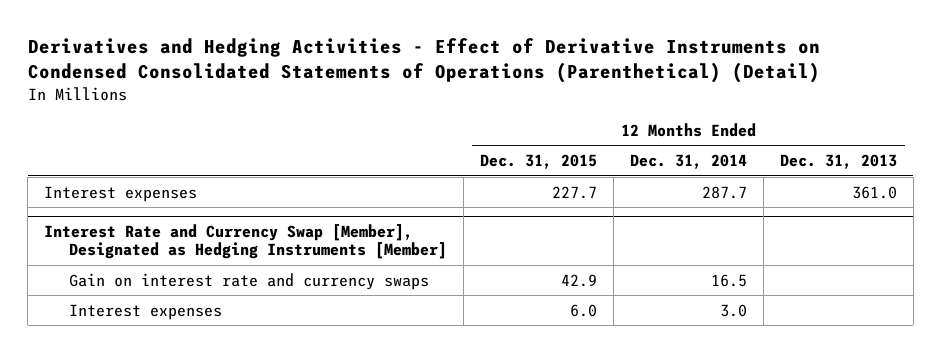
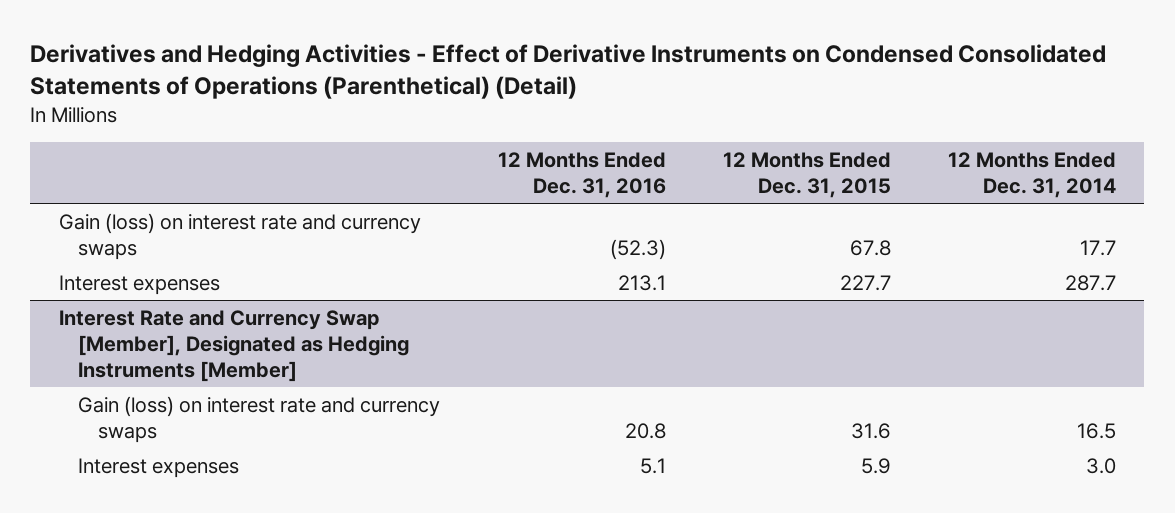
[779,154,897,170] Dec. 31, 2013 -> none
none -> [497,152,666,199] 12 Months Ended Dec. 31, 2016
none -> [58,212,421,260] Gain (loss) on interest rate and currency swaps
[69,272,430,290] Gain on interest rate and currency swaps -> [78,395,441,443] Gain (loss) on interest rate and currency swaps
[561,273,598,287] 42.9 -> [850,422,891,439] 31.6
[570,303,598,317] 6.0 -> [860,457,891,474] 5.9

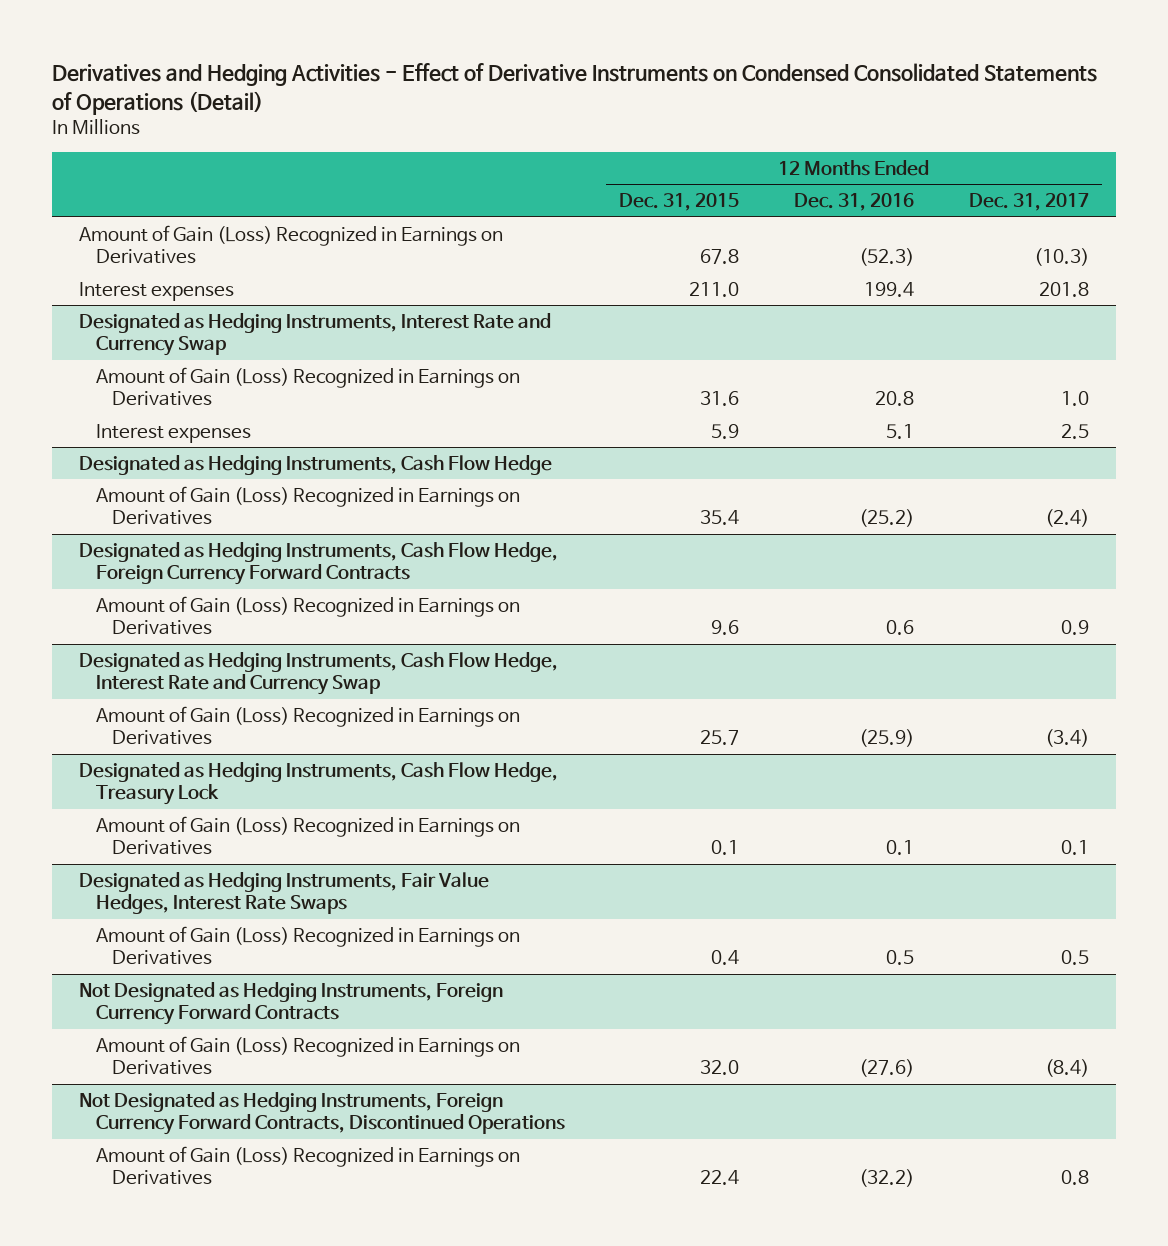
[30,44,1107,100] Derivatives and Hedging Activities - Effect of Derivative Instruments on Condensed Consolidated Statements of Operations (Parenthetical) (Detail) -> [51,63,1097,115] Derivatives and Hedging Activities - Effect of Derivative Instruments on Condensed Consolidated Statements of Operations (Detail)
[947,152,1116,199] 12 Months Ended Dec. 31, 2014 -> none
none -> [968,193,1089,212] Dec. 31, 2017
[58,212,421,260] Gain (loss) on interest rate and currency swaps -> [79,224,504,265] Amount of Gain (Loss) Recognized in Earnings on Derivatives
[617,274,666,291] 213.1 -> [864,281,915,297] 199.4
[839,274,891,291] 227.7 -> [689,281,740,297] 211.0
[58,309,410,382] Interest Rate and Currency Swap [Member], Designated as Hedging Instruments [Member] -> [79,312,552,357] Designated as Hedging Instruments, Interest Rate and Currency Swap
[78,395,441,443] Gain (loss) on interest rate and currency swaps -> [95,366,520,407] Amount of Gain (Loss) Recognized in Earnings on Derivatives
none -> [79,454,553,475] Designated as Hedging Instruments, Cash Flow Hedge
none -> [95,485,520,526] Amount of Gain (Loss) Recognized in Earnings on Derivatives
none -> [79,541,559,586] Designated as Hedging Instruments, Cash Flow Hedge, Foreign Currency Forward Contracts
none -> [95,595,520,636] Amount of Gain (Loss) Recognized in Earnings on Derivatives
none -> [79,651,559,696] Designated as Hedging Instruments, Cash Flow Hedge, Interest Rate and Currency Swap
none -> [95,705,520,746] Amount of Gain (Loss) Recognized in Earnings on Derivatives
none -> [79,761,559,806] Designated as Hedging Instruments, Cash Flow Hedge, Treasury Lock
none -> [95,815,520,856] Amount of Gain (Loss) Recognized in Earnings on Derivatives
none -> [79,871,490,915] Designated as Hedging Instruments, Fair Value Hedges, Interest Rate Swaps
none -> [95,925,520,966] Amount of Gain (Loss) Recognized in Earnings on Derivatives
none -> [79,981,504,1026] Not Designated as Hedging Instruments, Foreign Currency Forward Contracts
none -> [95,1035,520,1076] Amount of Gain (Loss) Recognized in Earnings on Derivatives
none -> [79,1091,565,1136] Not Designated as Hedging Instruments, Foreign Currency Forward Contracts, Discontinued Operations
none -> [95,1145,520,1186] Amount of Gain (Loss) Recognized in Earnings on Derivatives

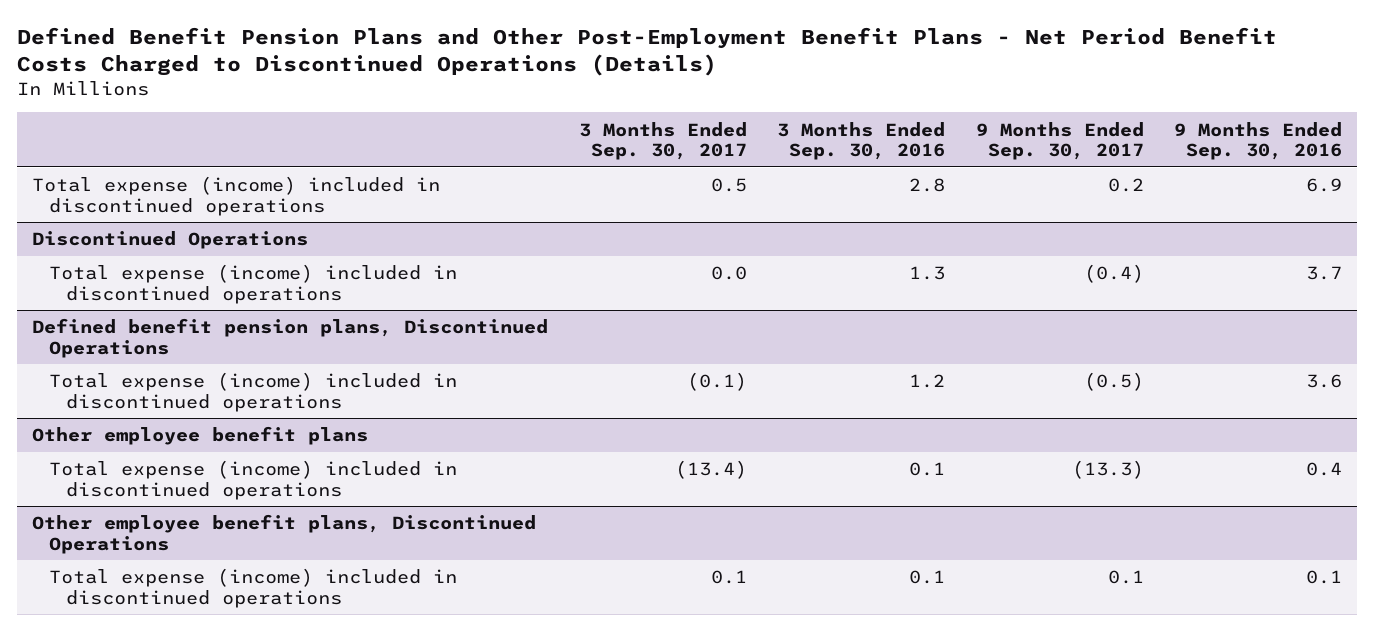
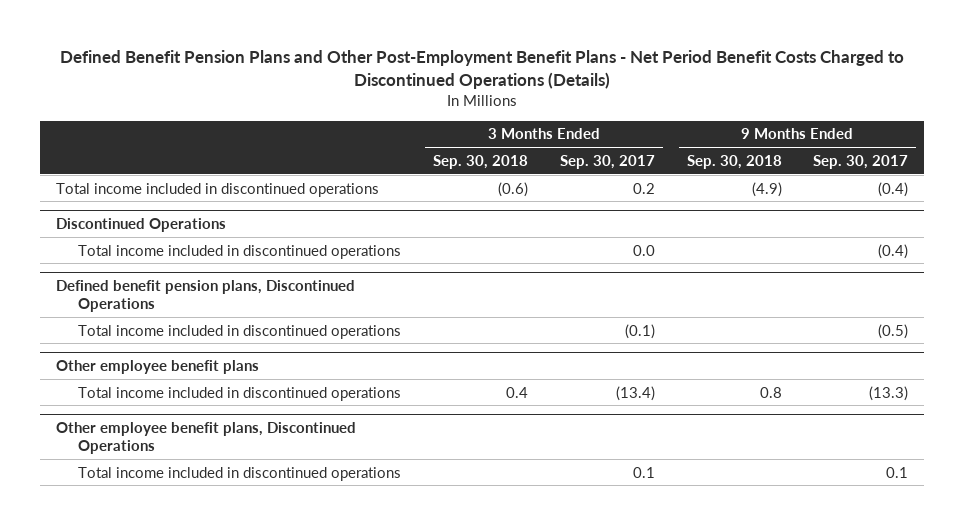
[777,121,946,161] 3 Months Ended Sep. 30, 2016 -> none
[1174,121,1343,161] 9 Months Ended Sep. 30, 2016 -> none
none -> [433,154,529,169] Sep. 30, 2018
none -> [686,154,782,169] Sep. 30, 2018
[32,176,441,216] Total expense (income) included in discontinued operations -> [55,182,379,197] Total income included in discontinued operations
[710,178,747,193] 0.5 -> [632,182,655,194] 0.2
[1107,178,1144,193] 0.2 -> [878,181,909,197] (0.4)
[49,264,458,304] Total expense (income) included in discontinued operations -> [78,244,402,259] Total income included in discontinued operations
[49,372,458,412] Total expense (income) included in discontinued operations -> [78,324,402,339] Total income included in discontinued operations
[49,460,458,500] Total expense (income) included in discontinued operations -> [78,386,402,401] Total income included in discontinued operations
[49,568,458,608] Total expense (income) included in discontinued operations -> [78,466,402,481] Total income included in discontinued operations

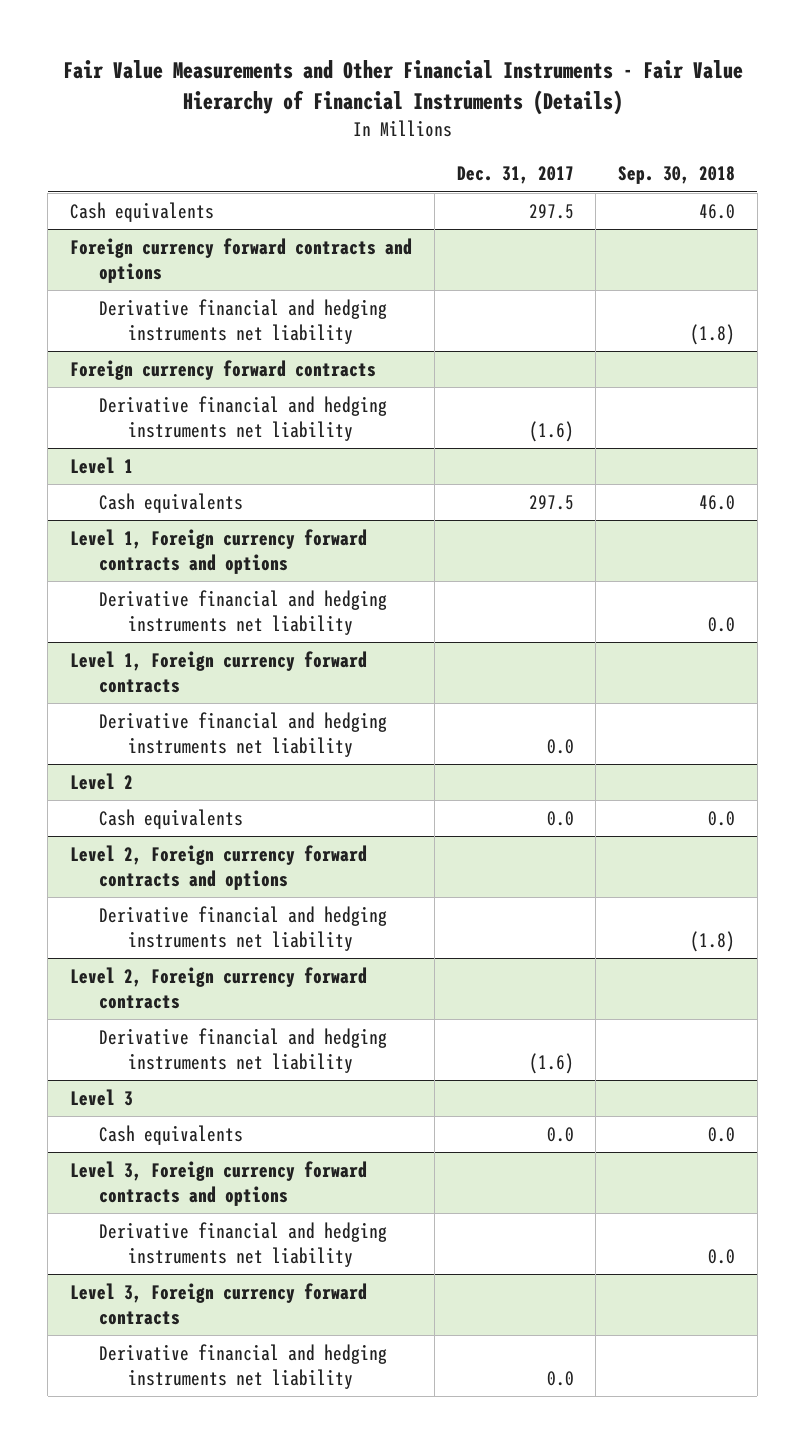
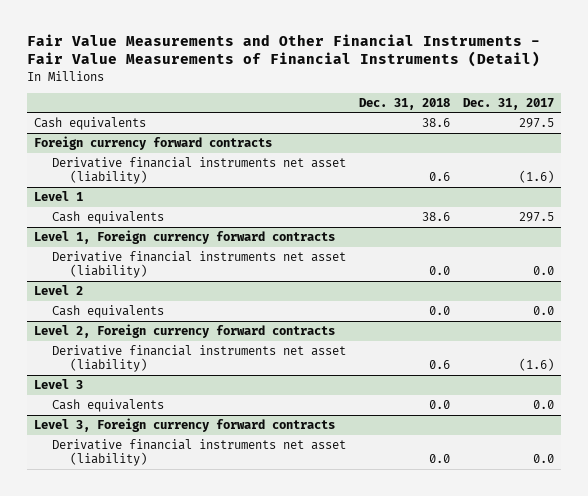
[62,60,743,116] Fair Value Measurements and Other Financial Instruments - Fair Value Hierarchy of Financial Instruments (Details) -> [27,33,541,68] Fair Value Measurements and Other Financial Instruments - Fair Value Measurements of Financial Instruments (Detail)
[618,166,736,185] Sep. 30, 2018 -> none
none -> [358,97,450,110] Dec. 31, 2018
[70,237,413,283] Foreign currency forward contracts and options -> none
[98,298,387,344] Derivative financial and hedging instruments net liability -> none
[98,395,387,441] Derivative financial and hedging instruments net liability -> [51,157,346,185] Derivative financial instruments net asset (liability)
[70,528,368,574] Level 1, Foreign currency forward contracts and options -> none
[98,589,387,635] Derivative financial and hedging instruments net liability -> none
[98,711,387,757] Derivative financial and hedging instruments net liability -> [51,251,346,279] Derivative financial instruments net asset (liability)
[70,844,368,890] Level 2, Foreign currency forward contracts and options -> none
[98,905,387,951] Derivative financial and hedging instruments net liability -> none
[98,1027,387,1073] Derivative financial and hedging instruments net liability -> [51,345,346,373] Derivative financial instruments net asset (liability)
[70,1160,368,1206] Level 3, Foreign currency forward contracts and options -> none
[98,1221,387,1267] Derivative financial and hedging instruments net liability -> none
[98,1343,387,1389] Derivative financial and hedging instruments net liability -> [51,439,346,467] Derivative financial instruments net asset (liability)

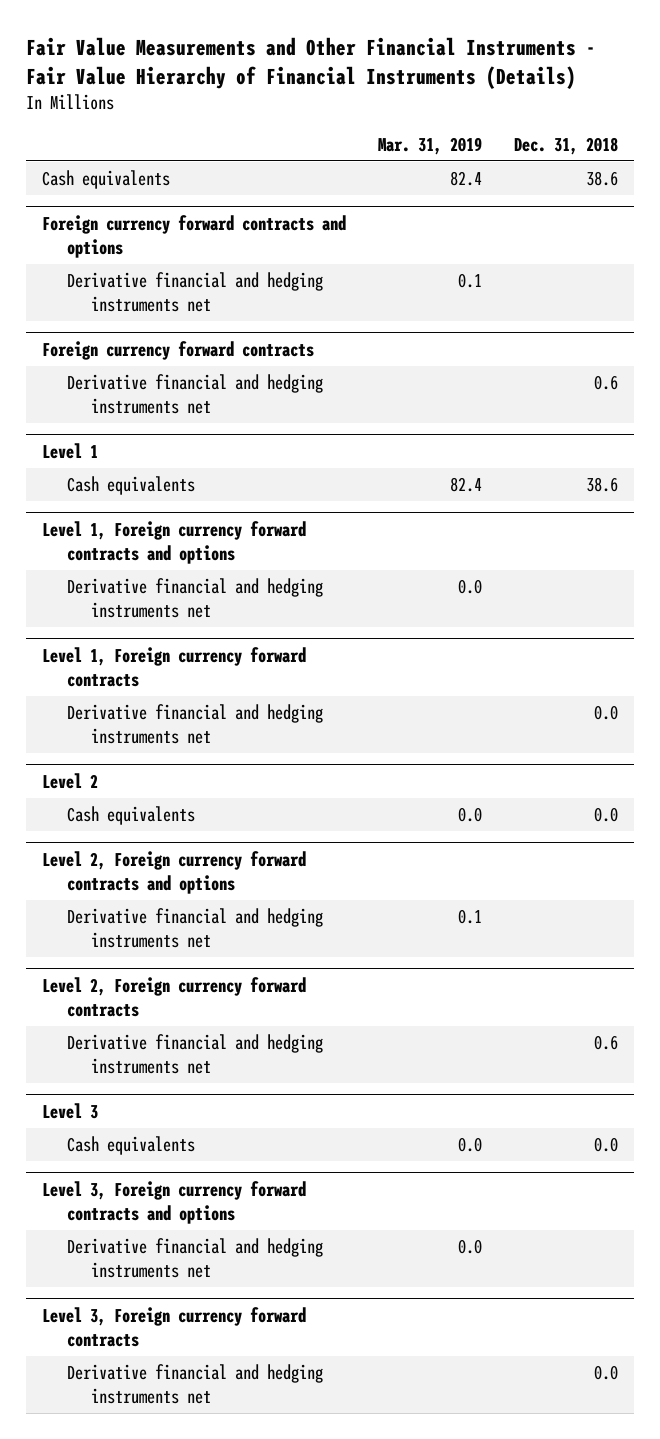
[27,33,541,68] Fair Value Measurements and Other Financial Instruments - Fair Value Measurements of Financial Instruments (Detail) -> [25,36,596,89] Fair Value Measurements and Other Financial Instruments - Fair Value Hierarchy of Financial Instruments (Details)
[463,97,555,110] Dec. 31, 2017 -> none
none -> [377,136,482,155] Mar. 31, 2019
none -> [41,215,346,258] Foreign currency forward contracts and options
none -> [66,272,323,312] Derivative financial and hedging instruments net
[51,157,346,185] Derivative financial instruments net asset (liability) -> [66,374,323,414] Derivative financial and hedging instruments net
none -> [41,521,306,564] Level 1, Foreign currency forward contracts and options
none -> [66,578,323,618] Derivative financial and hedging instruments net
[51,251,346,279] Derivative financial instruments net asset (liability) -> [66,704,323,744] Derivative financial and hedging instruments net
none -> [41,851,306,894] Level 2, Foreign currency forward contracts and options
none -> [66,908,323,948] Derivative financial and hedging instruments net
[51,345,346,373] Derivative financial instruments net asset (liability) -> [66,1034,323,1074] Derivative financial and hedging instruments net
none -> [41,1181,306,1224] Level 3, Foreign currency forward contracts and options
none -> [66,1238,323,1278] Derivative financial and hedging instruments net
[51,439,346,467] Derivative financial instruments net asset (liability) -> [66,1364,323,1404] Derivative financial and hedging instruments net

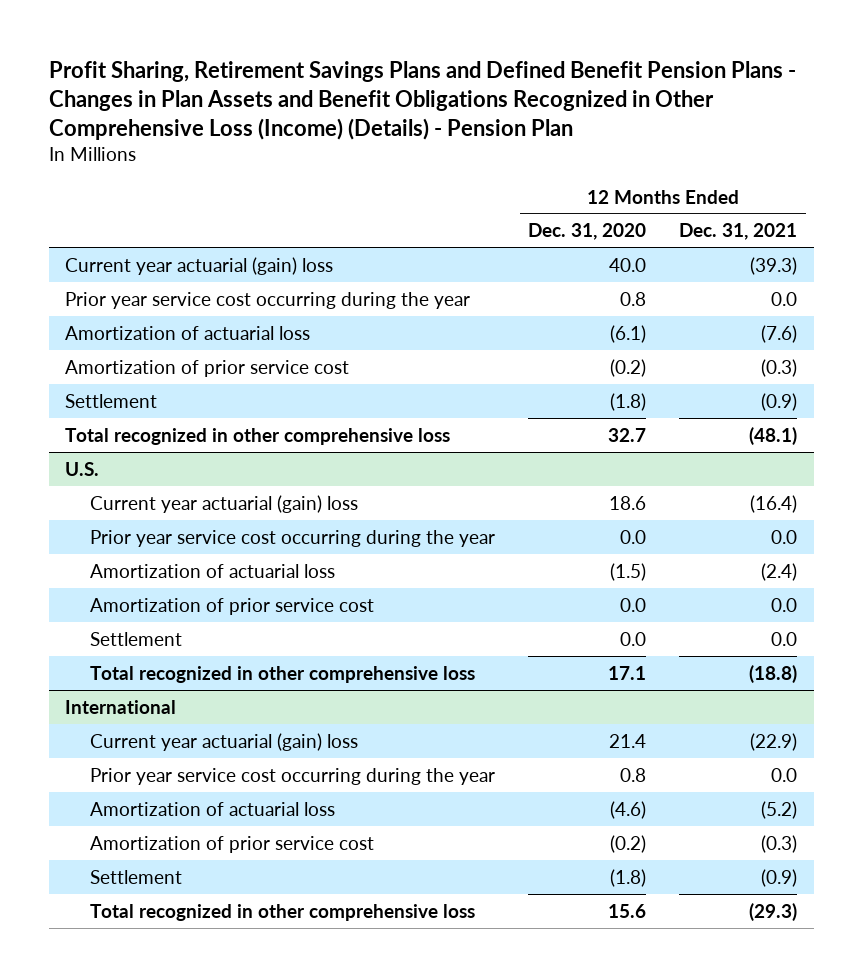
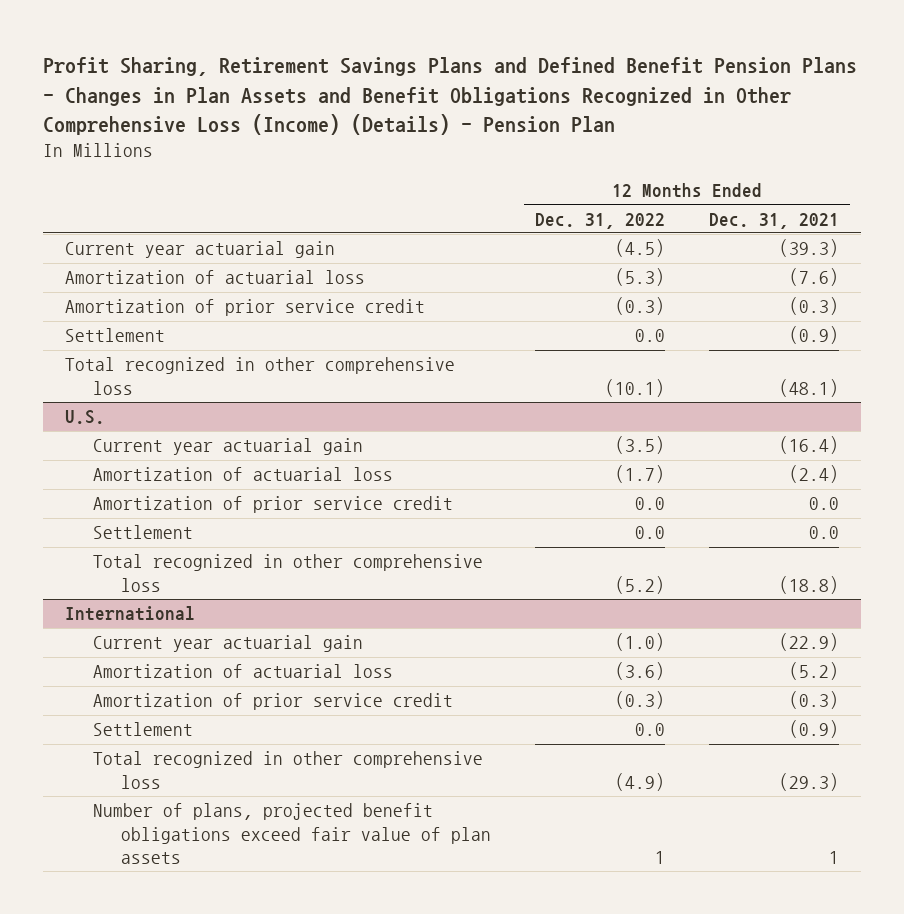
[527,223,646,241] Dec. 31, 2020 -> none
none -> [534,212,665,229] Dec. 31, 2022
[65,291,471,309] Prior year service cost occurring during the year -> none
[65,256,334,275] Current year actuarial (gain) loss -> [65,241,336,259] Current year actuarial gain
[65,359,350,377] Amortization of prior service cost -> [65,299,426,317] Amortization of prior service credit
[89,529,495,547] Prior year service cost occurring during the year -> none
[89,494,358,513] Current year actuarial (gain) loss -> [93,438,364,456] Current year actuarial gain
[89,597,374,615] Amortization of prior service cost -> [93,496,454,514] Amortization of prior service credit
[89,767,495,785] Prior year service cost occurring during the year -> none
[89,732,358,751] Current year actuarial (gain) loss -> [93,635,364,653] Current year actuarial gain
[89,835,374,853] Amortization of prior service cost -> [93,693,454,711] Amortization of prior service credit
none -> [93,803,492,865] Number of plans, projected benefit obligations exceed fair value of plan assets

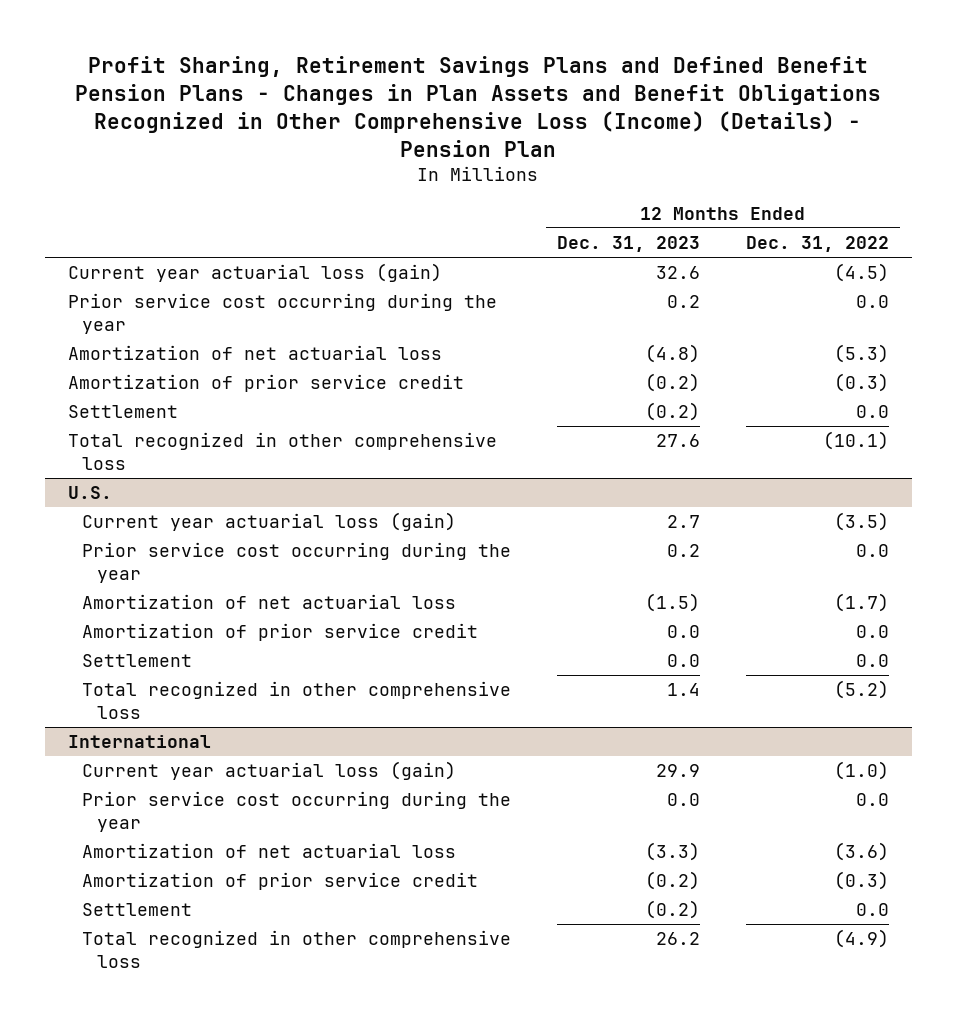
[708,212,839,229] Dec. 31, 2021 -> none
none -> [557,236,701,253] Dec. 31, 2023
[65,241,336,259] Current year actuarial gain -> [67,263,442,283] Current year actuarial loss (gain)
none -> [67,293,497,335] Prior service cost occurring during the year
[65,270,366,285] Amortization of actuarial loss -> [67,345,442,361] Amortization of net actuarial loss
[93,438,364,456] Current year actuarial gain -> [82,512,457,532] Current year actuarial loss (gain)
none -> [82,542,512,584] Prior service cost occurring during the year
[93,467,394,482] Amortization of actuarial loss -> [82,594,457,610] Amortization of net actuarial loss
[93,635,364,653] Current year actuarial gain -> [82,761,457,781] Current year actuarial loss (gain)
none -> [82,791,512,833] Prior service cost occurring during the year
[93,664,394,679] Amortization of actuarial loss -> [82,843,457,859] Amortization of net actuarial loss
[93,803,492,865] Number of plans, projected benefit obligations exceed fair value of plan assets -> none

